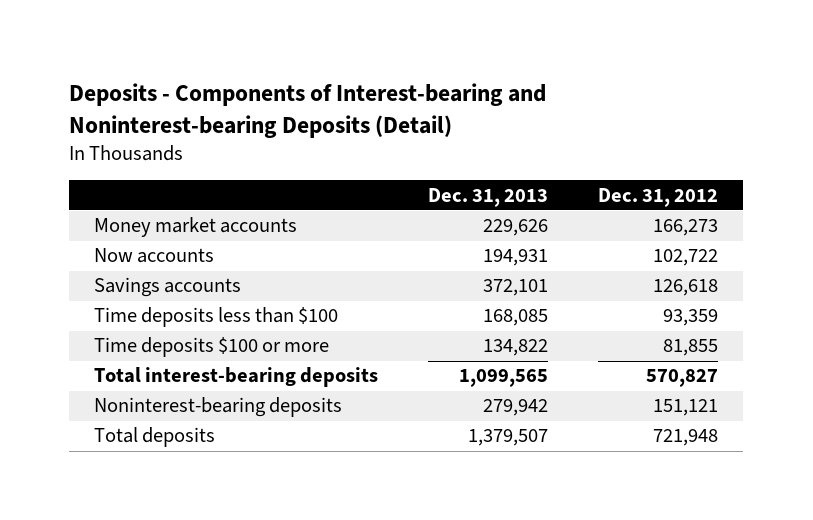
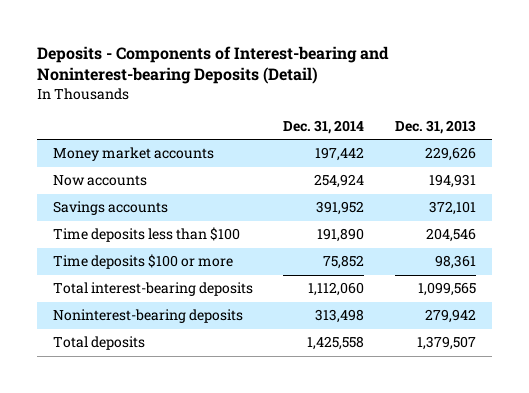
[598,187,719,207] Dec. 31, 2012 -> none
none -> [283,119,365,134] Dec. 31, 2014
[483,309,549,327] 168,085 -> [426,228,477,243] 204,546
[483,339,549,357] 134,822 -> [435,255,477,270] 98,361

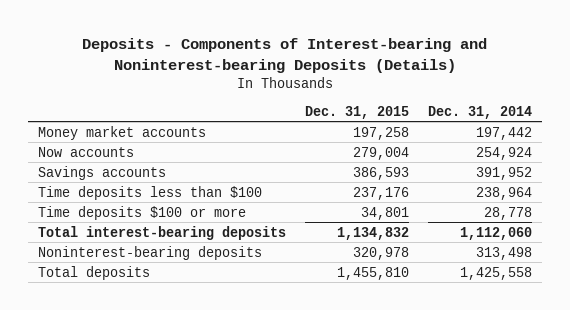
[37,45,390,85] Deposits - Components of Interest-bearing and Noninterest-bearing Deposits (Detail) -> [81,37,487,73] Deposits - Components of Interest-bearing and Noninterest-bearing Deposits (Details)
[395,119,477,134] Dec. 31, 2013 -> none
none -> [304,105,409,119] Dec. 31, 2015
[317,228,365,243] 191,890 -> [475,186,532,200] 238,964
[323,255,365,270] 75,852 -> [483,206,532,220] 28,778

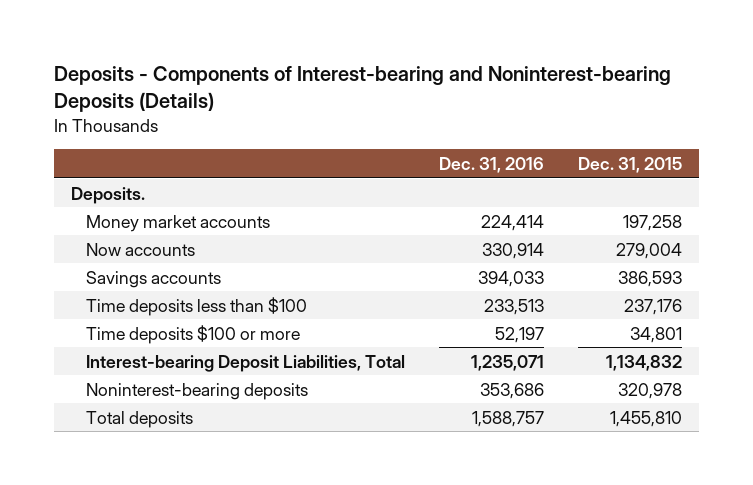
[427,105,532,119] Dec. 31, 2014 -> none
none -> [439,156,545,173] Dec. 31, 2016
none -> [70,186,145,204] Deposits.
[37,225,286,240] Total interest-bearing deposits -> [86,354,406,372] Interest-bearing Deposit Liabilities, Total

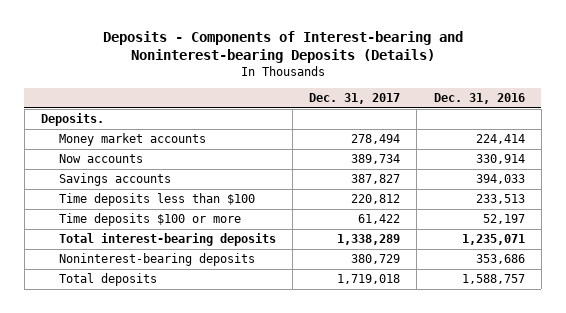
[578,156,683,173] Dec. 31, 2015 -> none
none -> [309,92,401,104] Dec. 31, 2017
[86,354,406,372] Interest-bearing Deposit Liabilities, Total -> [59,233,277,247] Total interest-bearing deposits

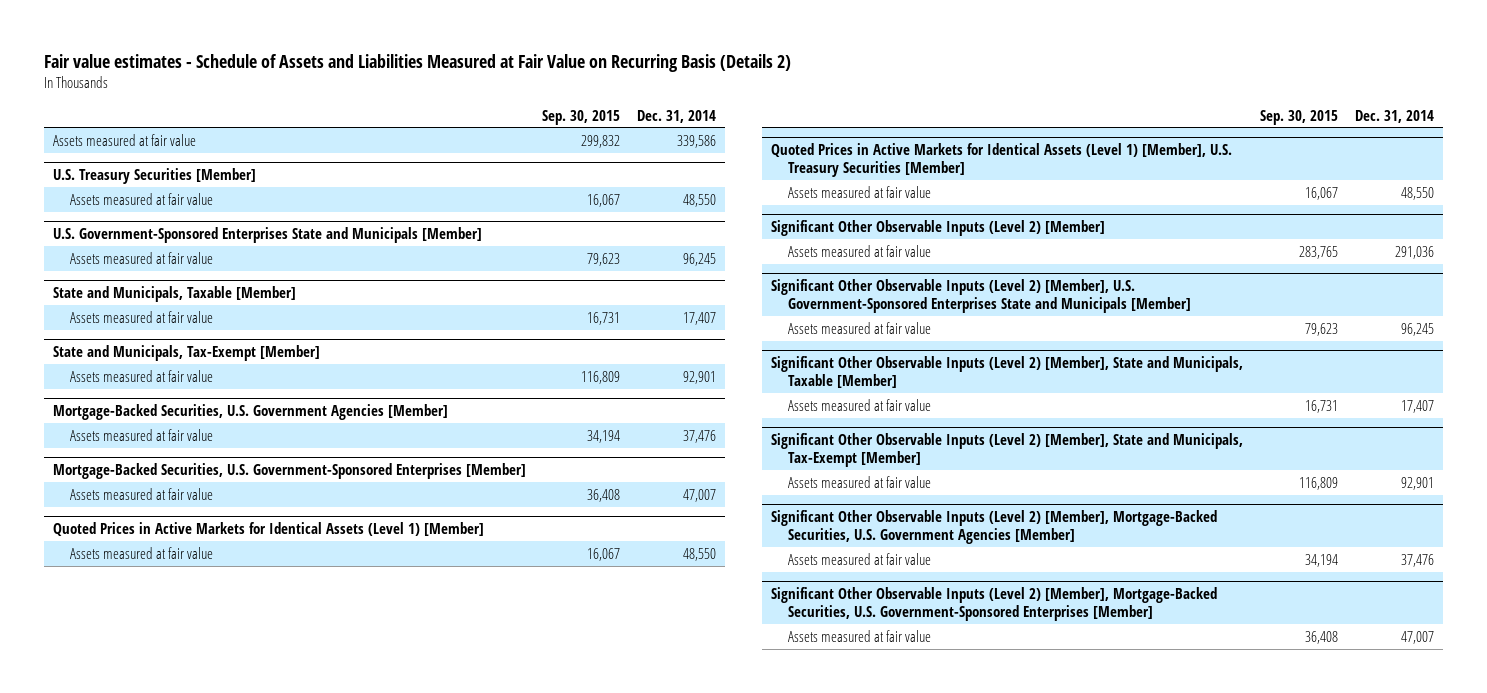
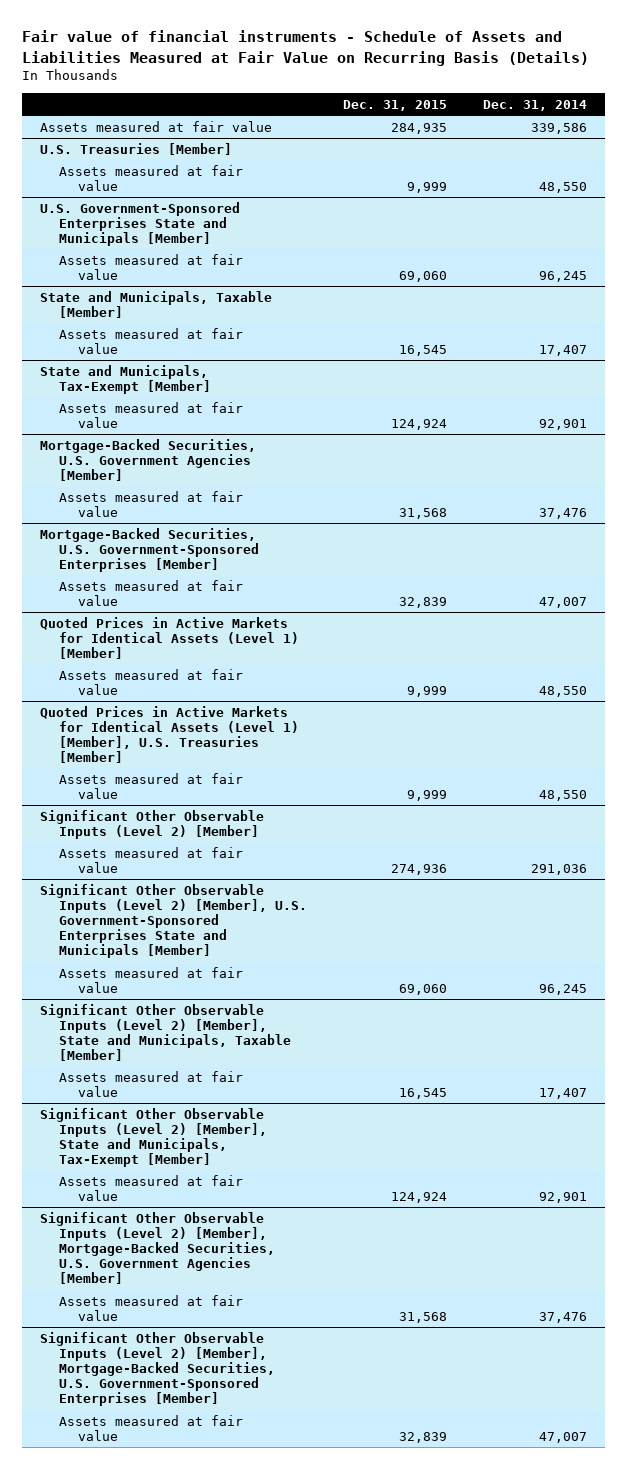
[44,53,792,72] Fair value estimates - Schedule of Assets and Liabilities Measured at Fair Value on Recurring Basis (Details 2) -> [22,30,590,66] Fair value of financial instruments - Schedule of Assets and Liabilities Measured at Fair Value on Recurring Basis (Details)
[542,109,621,125] Sep. 30, 2015 -> none
none -> [343,99,448,111] Dec. 31, 2015
[52,167,256,184] U.S. Treasury Securities [Member] -> [40,142,233,155] U.S. Treasuries [Member]
[770,142,1232,178] Quoted Prices in Active Markets for Identical Assets (Level 1) [Member], U.S. Treasury Securities [Member] -> [40,705,300,764] Quoted Prices in Active Markets for Identical Assets (Level 1) [Member], U.S. Treasuries [Member]

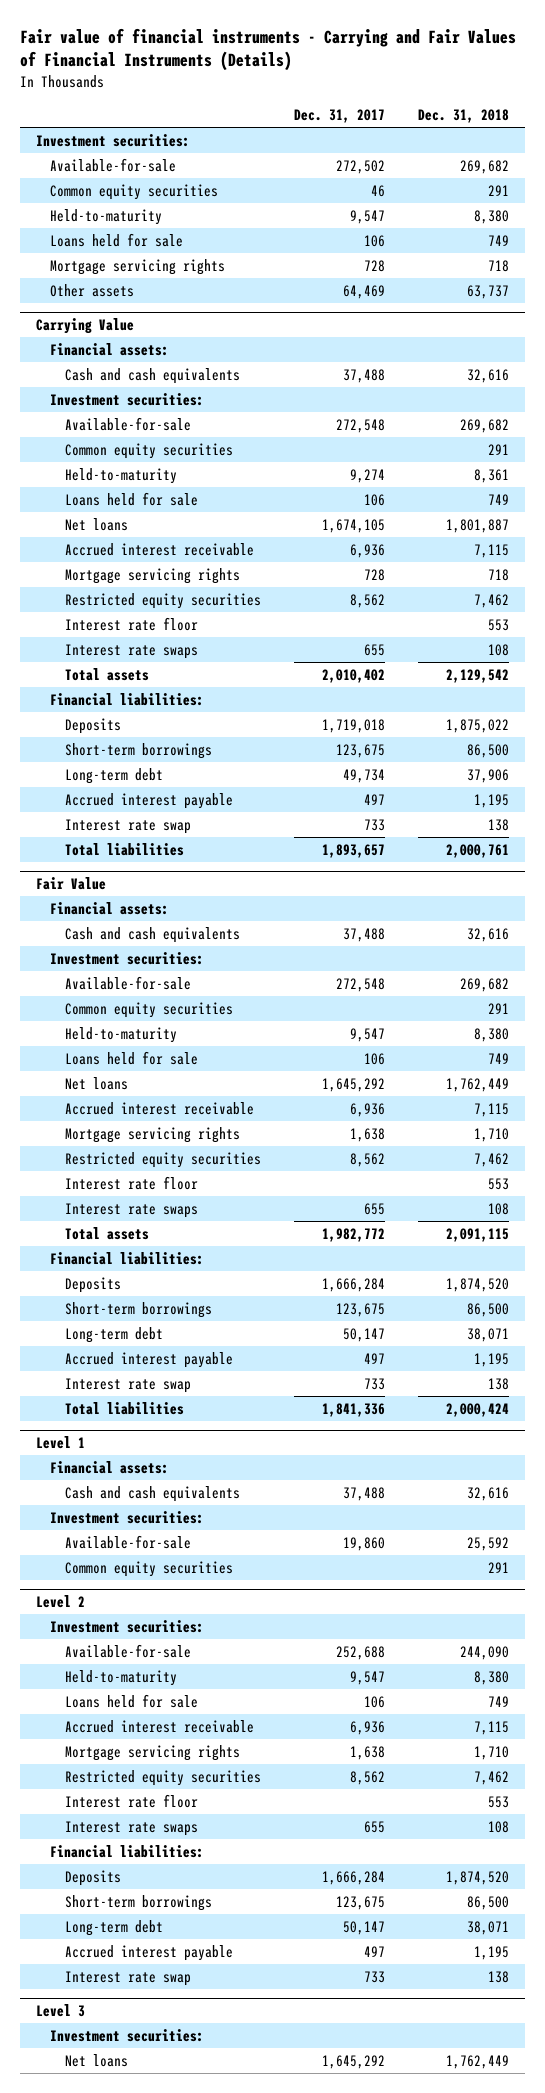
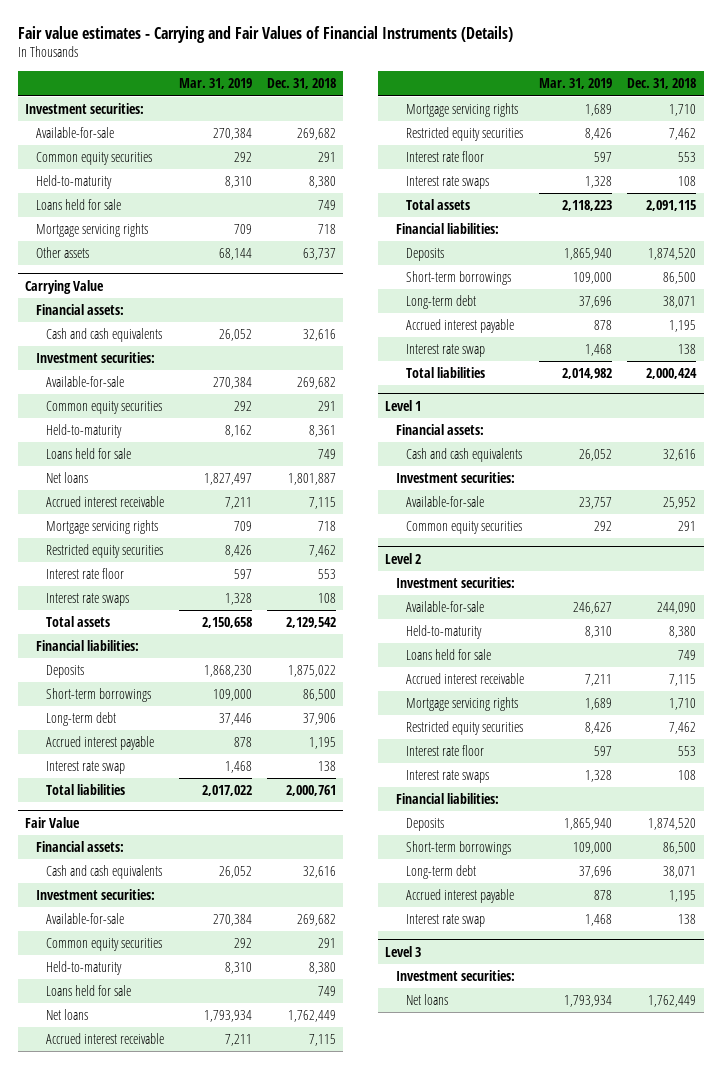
[19,27,516,72] Fair value of financial instruments - Carrying and Fair Values of Financial Instruments (Details) -> [17,25,513,43] Fair value estimates - Carrying and Fair Values of Financial Instruments (Details)
[293,108,385,123] Dec. 31, 2017 -> none
none -> [179,78,253,90] Mar. 31, 2019
[466,1536,509,1551] 25,592 -> [663,497,697,510] 25,952

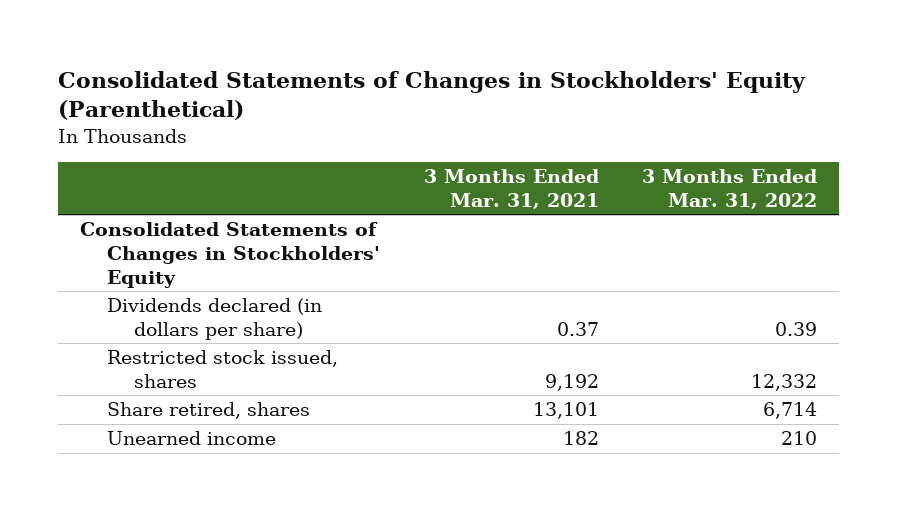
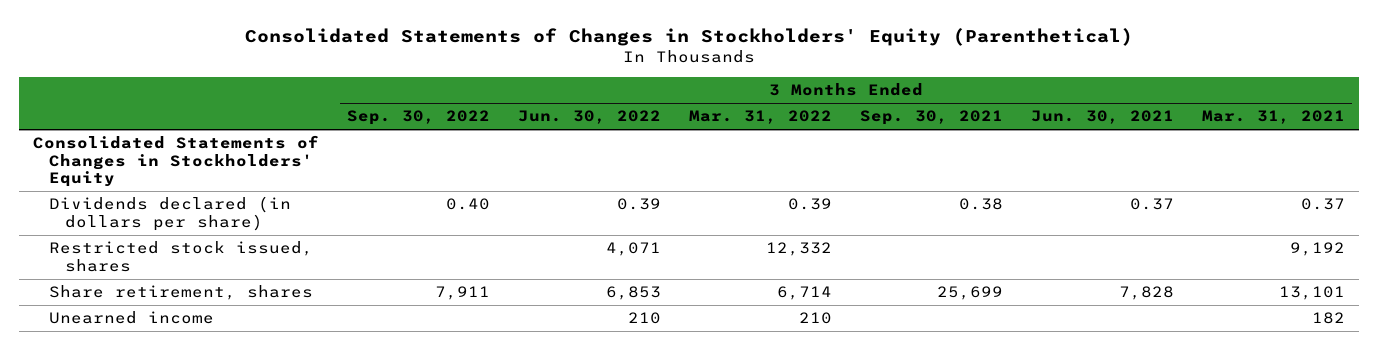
none -> [346,110,490,126] Sep. 30, 2022
none -> [517,110,661,125] Jun. 30, 2022
none -> [859,110,1003,126] Sep. 30, 2021
none -> [1031,110,1175,125] Jun. 30, 2021
[107,402,311,420] Share retired, shares -> [48,285,313,301] Share retirement, shares

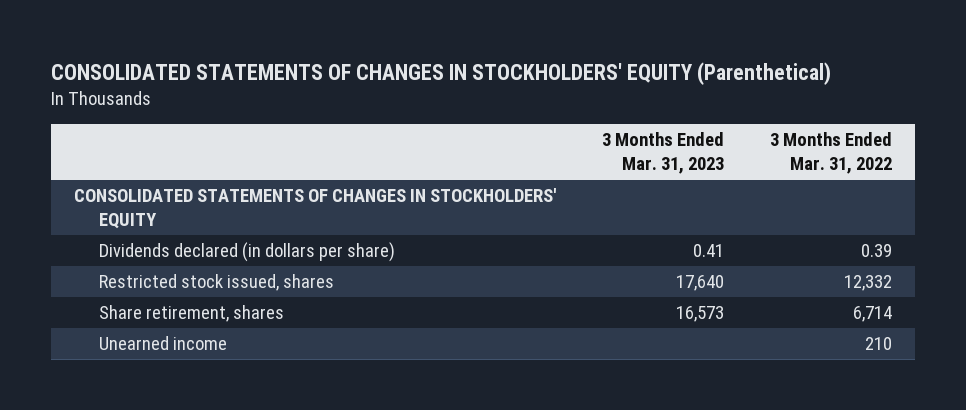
[244,27,1133,46] Consolidated Statements of Changes in Stockholders' Equity (Parenthetical) -> [51,62,832,86] CONSOLIDATED STATEMENTS OF CHANGES IN STOCKHOLDERS' EQUITY (Parenthetical)
[346,110,490,126] Sep. 30, 2022 -> none
[517,110,661,125] Jun. 30, 2022 -> none
[859,110,1003,126] Sep. 30, 2021 -> none
[1031,110,1175,125] Jun. 30, 2021 -> none
[1202,110,1346,125] Mar. 31, 2021 -> none
none -> [601,132,724,175] 3 Months Ended Mar. 31, 2023
[32,135,319,187] Consolidated Statements of Changes in Stockholders' Equity -> [74,188,557,230] CONSOLIDATED STATEMENTS OF CHANGES IN STOCKHOLDERS' EQUITY

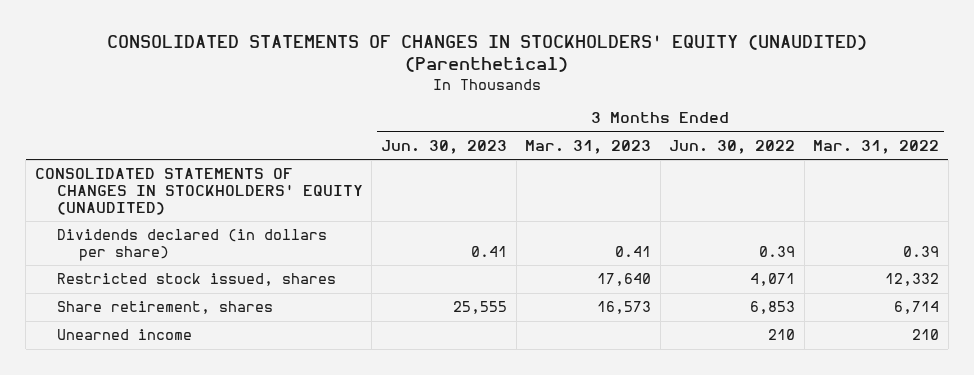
[51,62,832,86] CONSOLIDATED STATEMENTS OF CHANGES IN STOCKHOLDERS' EQUITY (Parenthetical) -> [106,34,867,73] CONSOLIDATED STATEMENTS OF CHANGES IN STOCKHOLDERS' EQUITY (UNAUDITED) (Parenthetical)
none -> [381,139,508,154] Jun. 30, 2023
none -> [669,139,796,154] Jun. 30, 2022
[74,188,557,230] CONSOLIDATED STATEMENTS OF CHANGES IN STOCKHOLDERS' EQUITY -> [34,168,363,215] CONSOLIDATED STATEMENTS OF CHANGES IN STOCKHOLDERS' EQUITY (UNAUDITED)

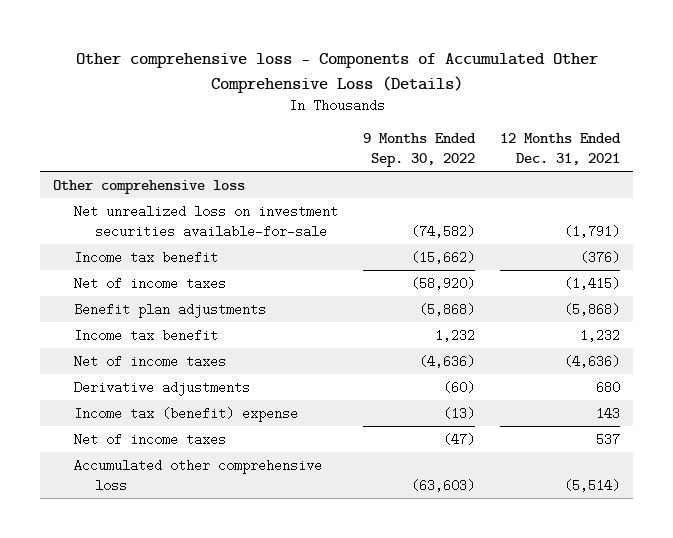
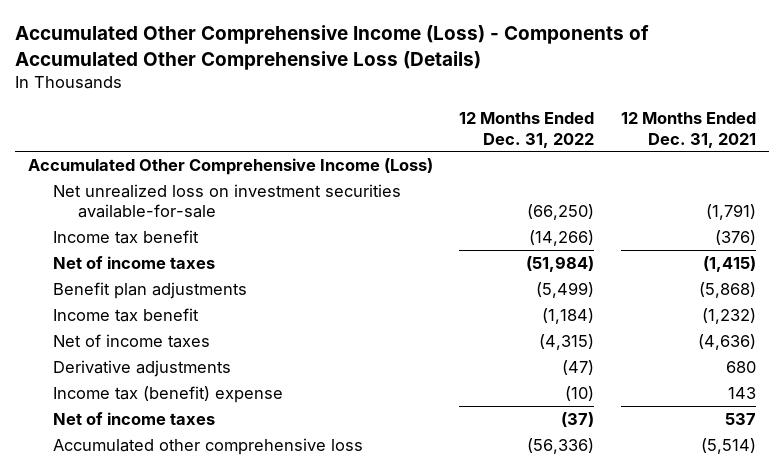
[75,53,598,93] Other comprehensive loss - Components of Accumulated Other Comprehensive Loss (Details) -> [14,25,649,71] Accumulated Other Comprehensive Income (Loss) - Components of Accumulated Other Comprehensive Loss (Details)
[363,133,477,168] 9 Months Ended Sep. 30, 2022 -> none
none -> [459,112,595,148] 12 Months Ended Dec. 31, 2022
[52,179,245,194] Other comprehensive loss -> [27,158,433,176] Accumulated Other Comprehensive Income (Loss)
[580,328,621,342] 1,232 -> [701,308,756,325] (1,232)

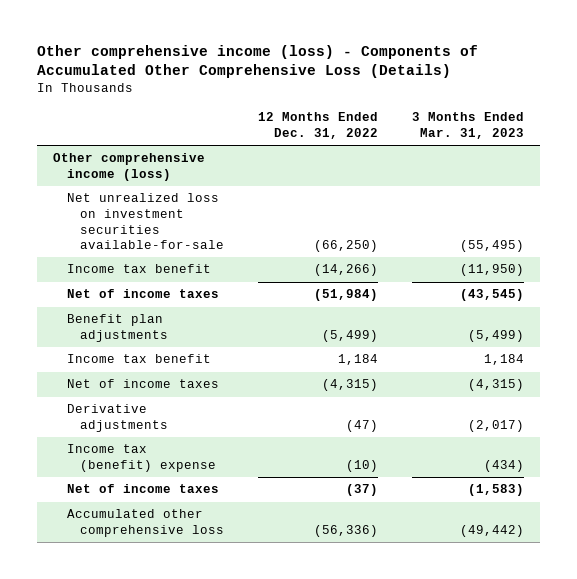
[14,25,649,71] Accumulated Other Comprehensive Income (Loss) - Components of Accumulated Other Comprehensive Loss (Details) -> [36,45,478,79] Other comprehensive income (loss) - Components of Accumulated Other Comprehensive Loss (Details)
[620,112,756,148] 12 Months Ended Dec. 31, 2021 -> none
none -> [411,112,524,140] 3 Months Ended Mar. 31, 2023
[27,158,433,176] Accumulated Other Comprehensive Income (Loss) -> [53,153,206,182] Other comprehensive income (loss)
[542,308,595,325] (1,184) -> [337,354,378,366] 1,184

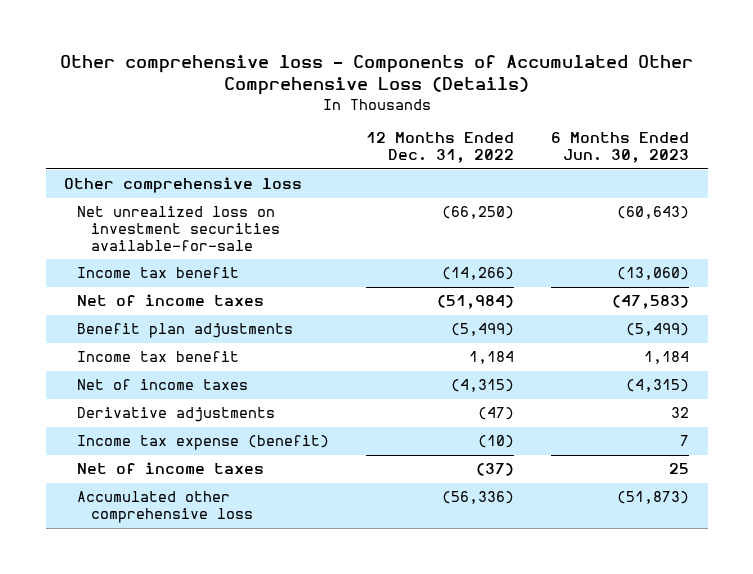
[36,45,478,79] Other comprehensive income (loss) - Components of Accumulated Other Comprehensive Loss (Details) -> [59,54,693,96] Other comprehensive loss - Components of Accumulated Other Comprehensive Loss (Details)
[411,112,524,140] 3 Months Ended Mar. 31, 2023 -> none
none -> [551,132,690,164] 6 Months Ended Jun. 30, 2023
[53,153,206,182] Other comprehensive income (loss) -> [64,177,303,194] Other comprehensive loss
[66,444,216,473] Income tax (benefit) expense -> [77,435,330,451] Income tax expense (benefit)

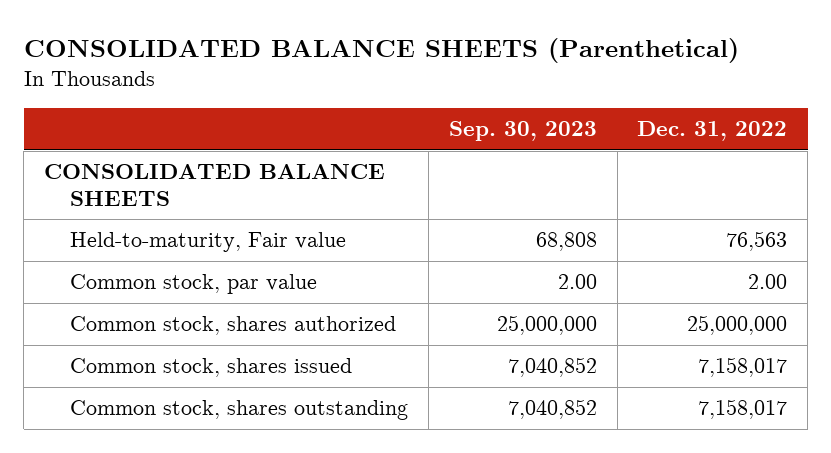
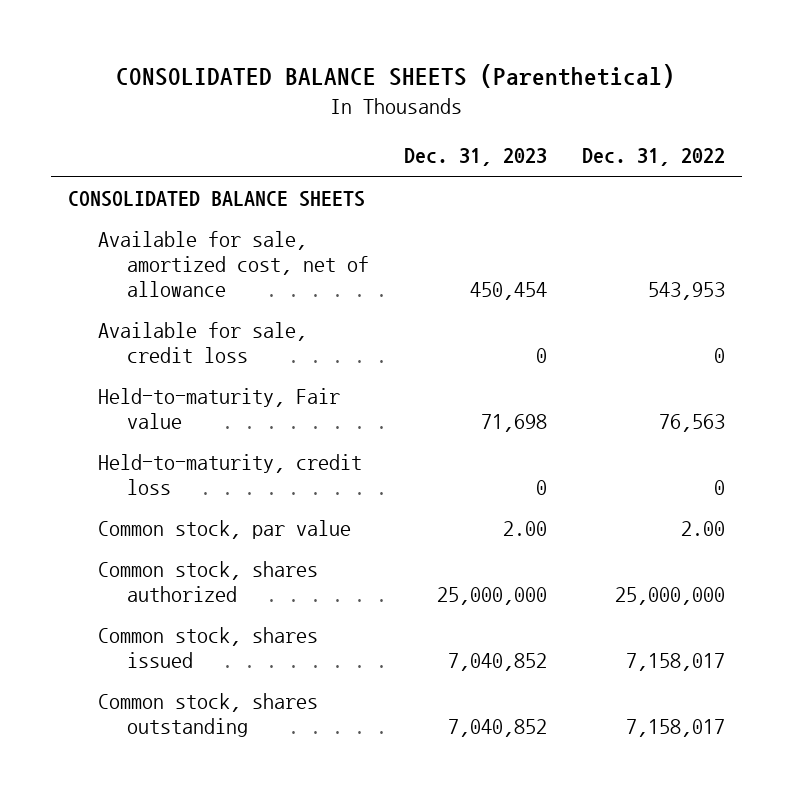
[448,121,597,142] Sep. 30, 2023 -> none
none -> [404,148,548,167] Dec. 31, 2023
none -> [97,230,370,297] Available for sale, amortized cost, net of allowance
none -> [97,321,307,363] Available for sale, credit loss
none -> [97,453,362,495] Held-to-maturity, credit loss

